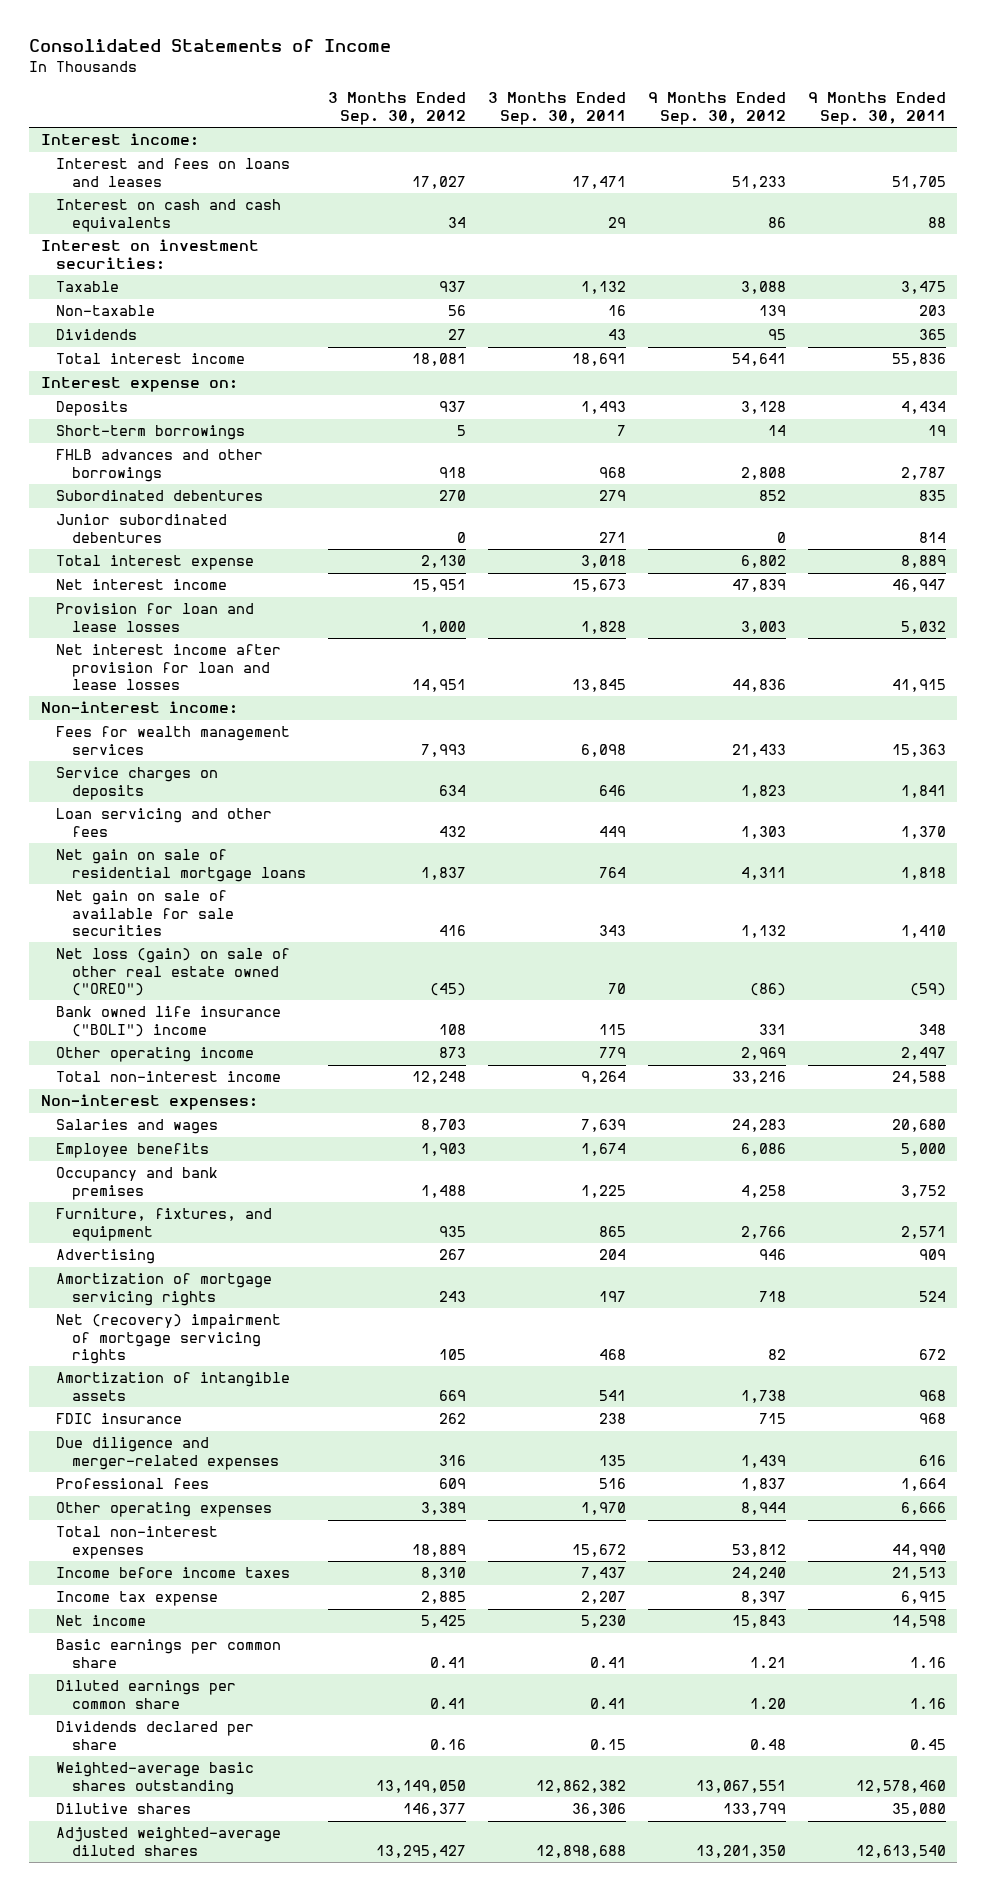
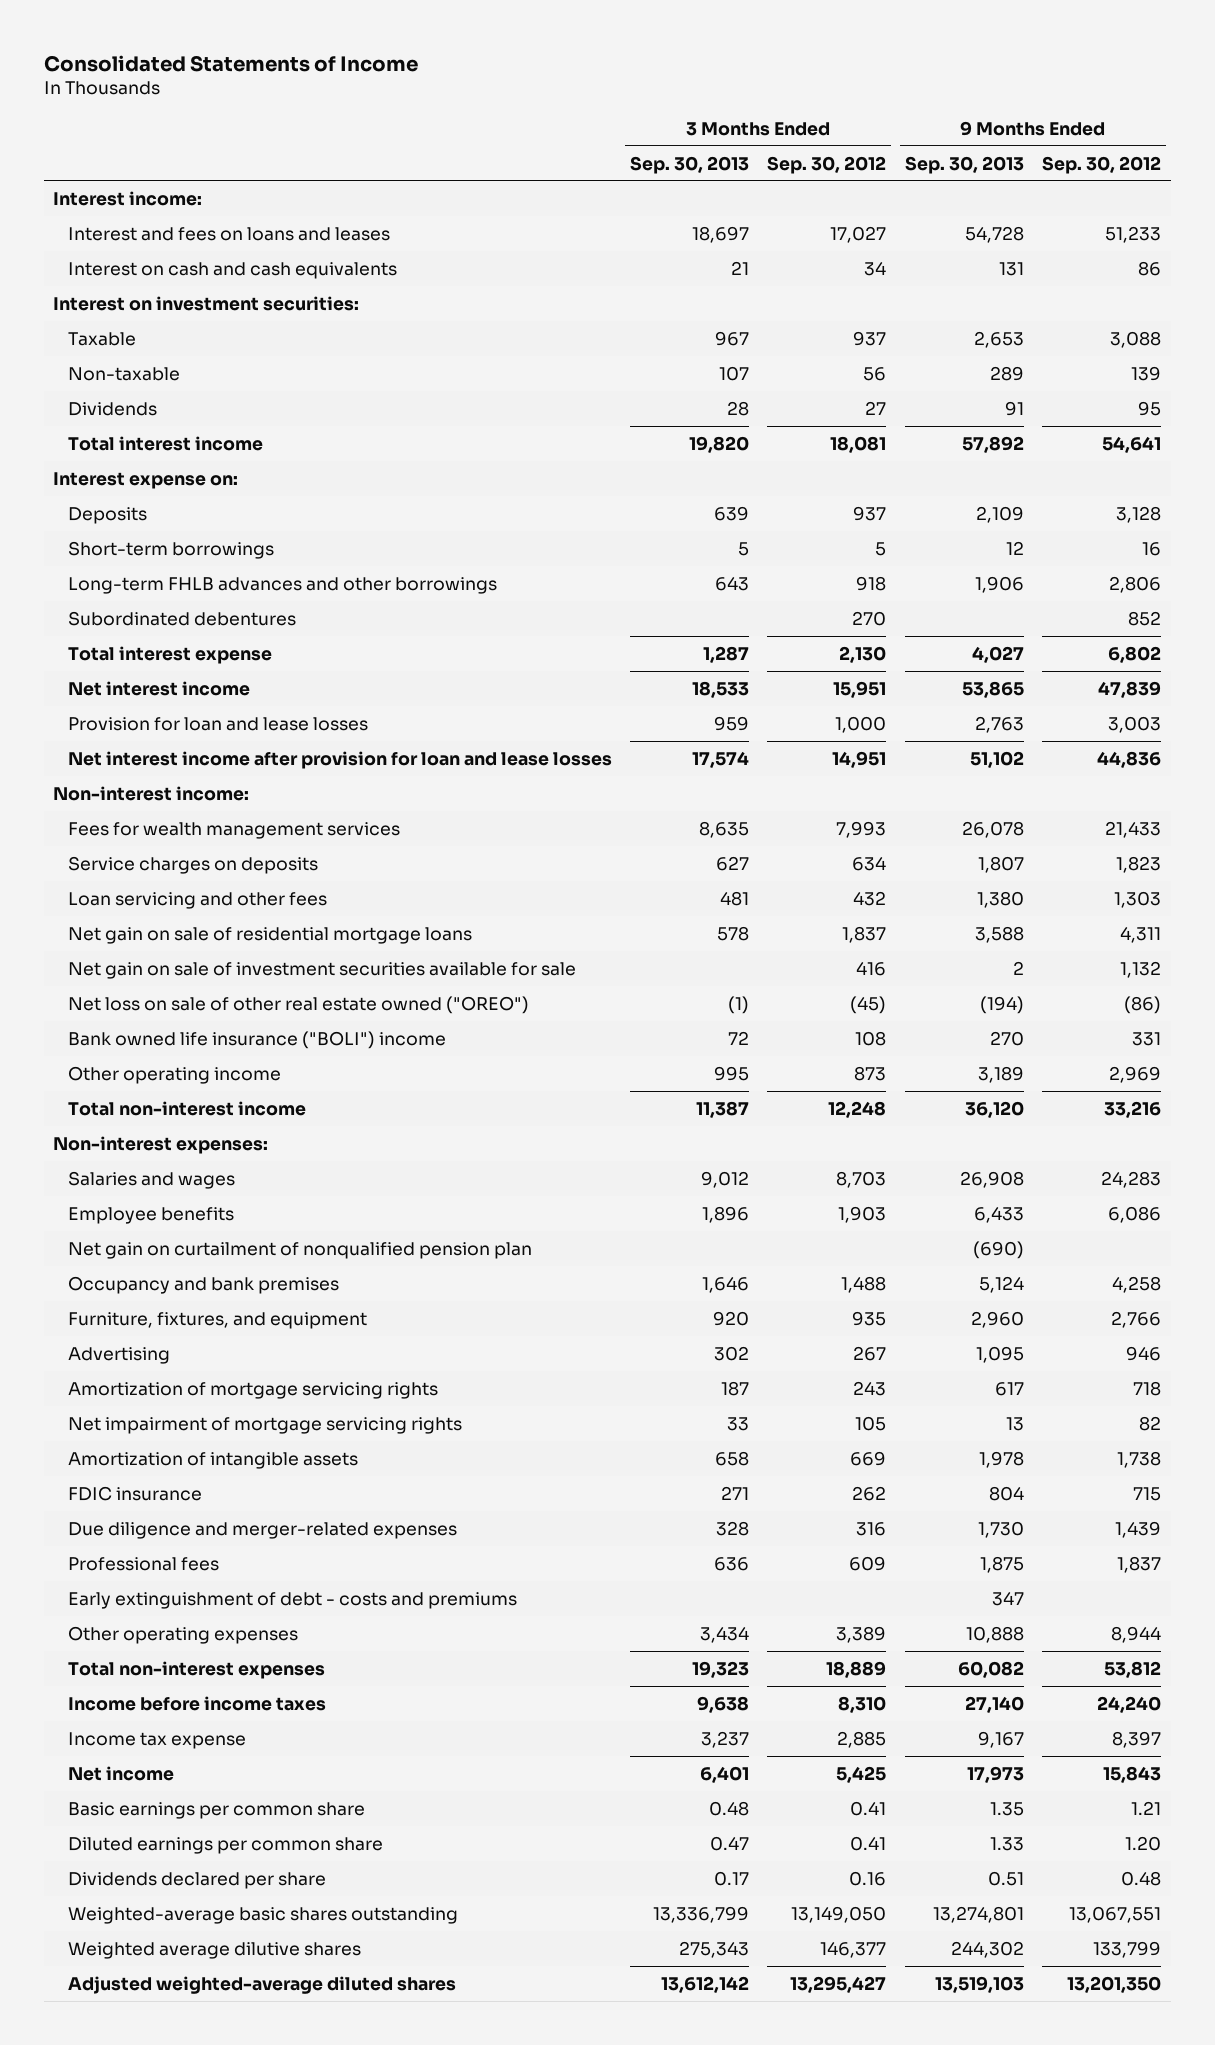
[487,92,626,125] 3 Months Ended Sep. 30, 2011 -> none
[808,92,947,125] 9 Months Ended Sep. 30, 2011 -> none
none -> [630,155,750,174] Sep. 30, 2013
none -> [904,155,1024,174] Sep. 30, 2013
[767,425,786,437] 14 -> [1142,541,1162,556] 16
[56,449,264,482] FHLB advances and other borrowings -> [67,576,497,594] Long-term FHLB advances and other borrowings
[740,466,786,480] 2,808 -> [1109,575,1162,593] 2,806
[56,514,228,543] Junior subordinated debentures -> none
[56,890,234,937] Net gain on sale of available for sale securities -> [67,961,576,979] Net gain on sale of investment securities available for sale
[56,948,291,997] Net loss (gain) on sale of other real estate owned ("OREO") -> [67,995,529,1014] Net loss on sale of other real estate owned ("OREO")
none -> [67,1241,532,1259] Net gain on curtailment of nonqualified pension plan
[56,1314,282,1365] Net (recovery) impairment of mortgage servicing rights -> [67,1416,462,1434] Net impairment of mortgage servicing rights
none -> [67,1591,517,1609] Early extinguishment of debt - costs and premiums
[56,1803,192,1815] Dilutive shares -> [67,1941,361,1959] Weighted average dilutive shares

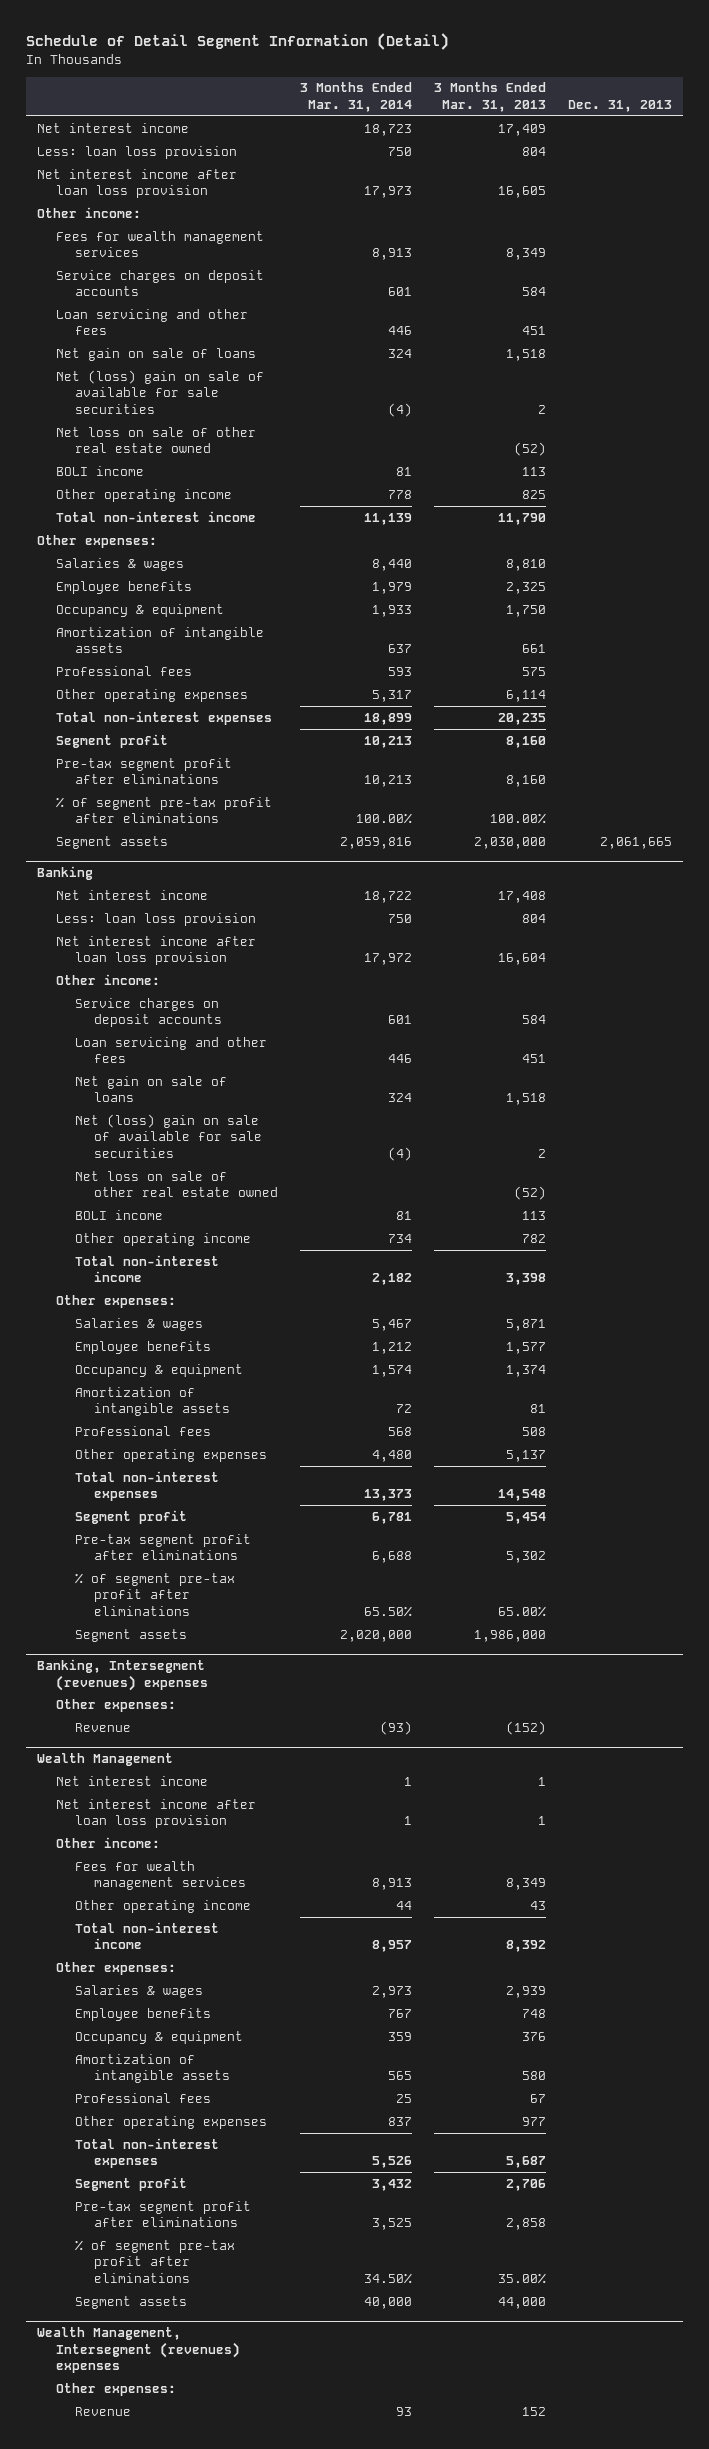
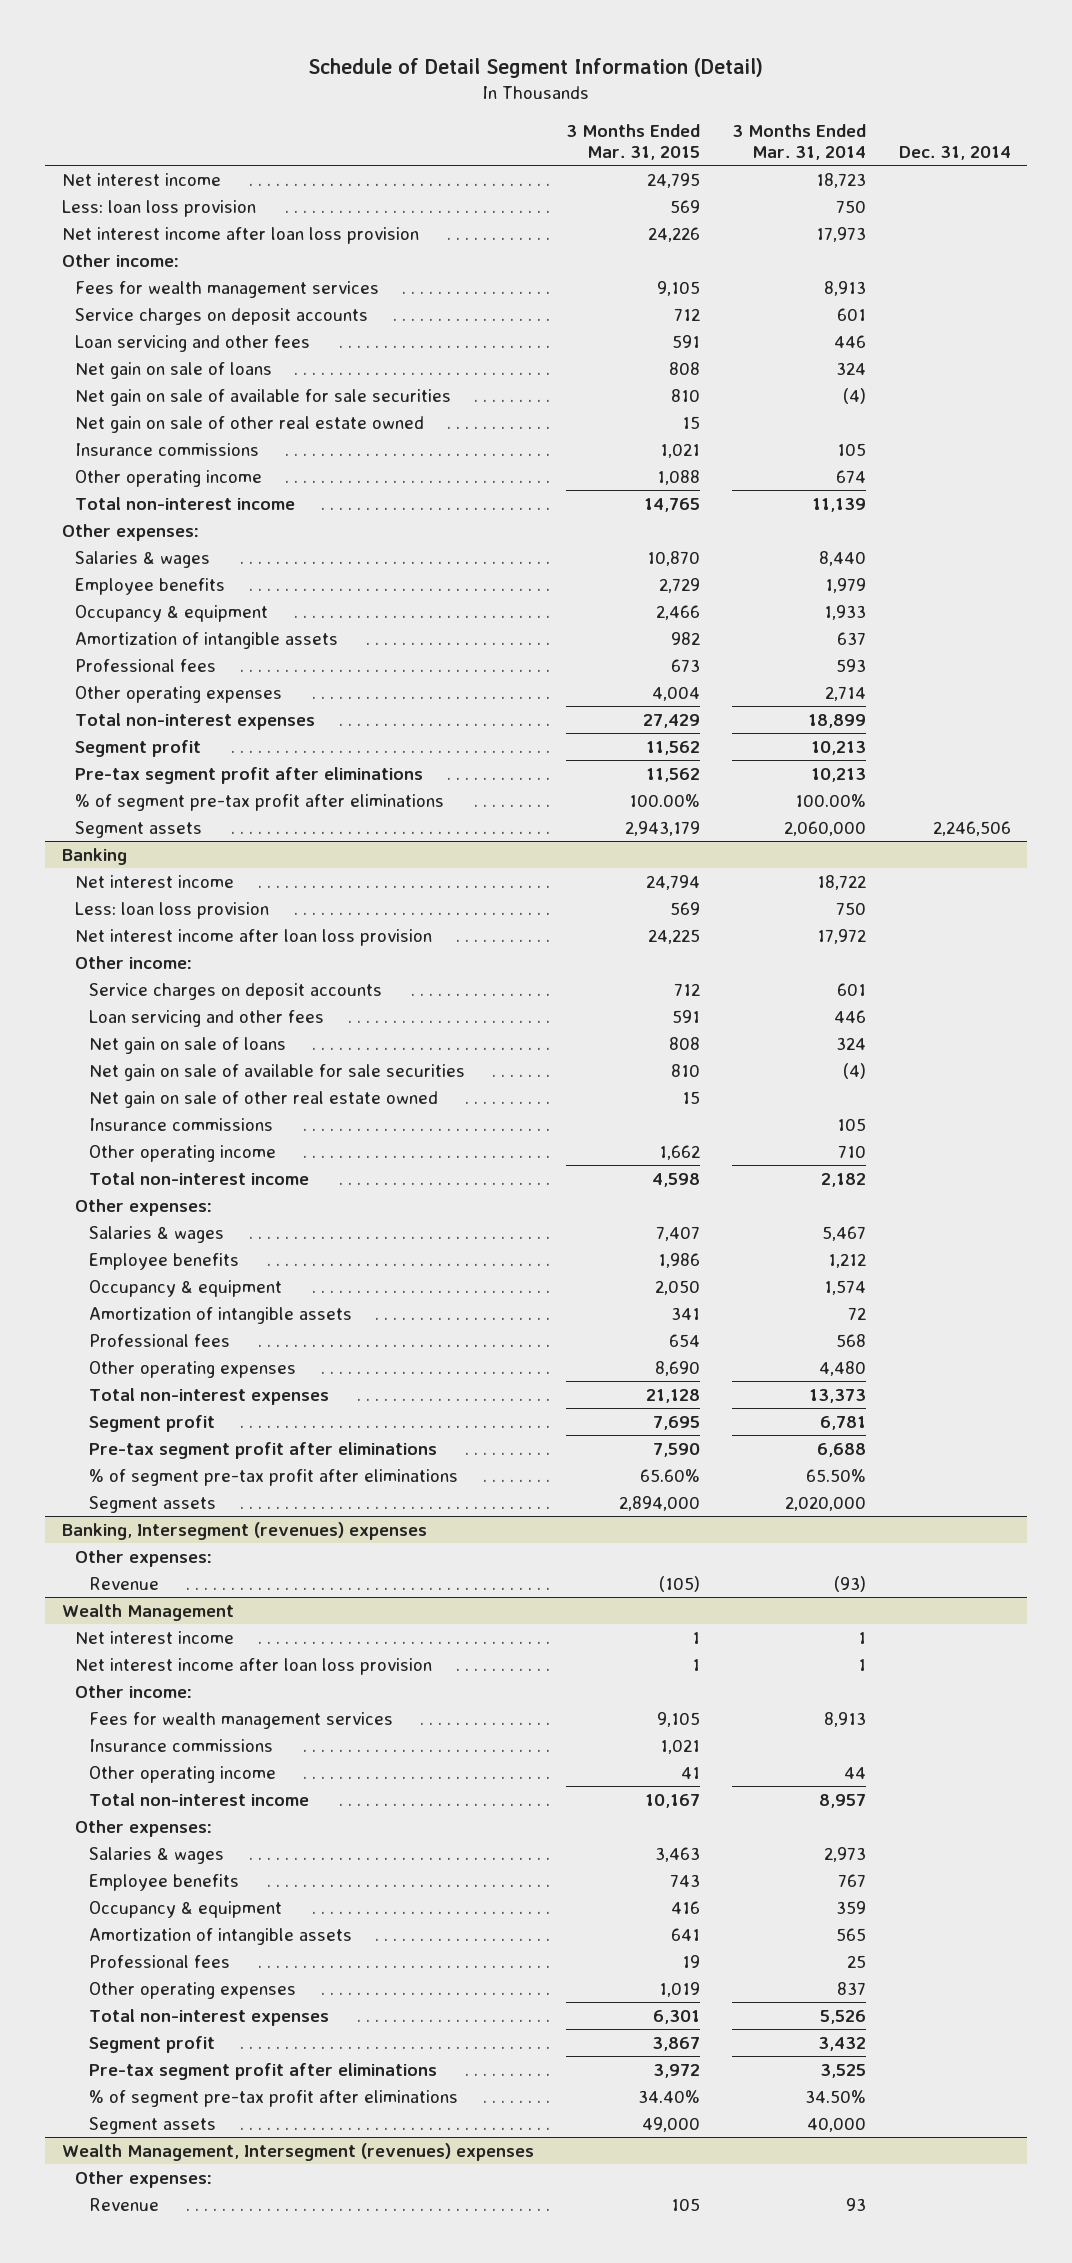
[434,82,547,112] 3 Months Ended Mar. 31, 2013 -> none
[568,99,673,112] Dec. 31, 2013 -> none
none -> [565,123,700,161] 3 Months Ended Mar. 31, 2015
none -> [898,146,1011,161] Dec. 31, 2014
[56,465,145,476] BOLI income -> none
[56,369,265,414] Net (loss) gain on sale of available for sale securities -> [75,388,452,406] Net gain on sale of available for sale securities
[56,426,257,454] Net loss on sale of other real estate owned -> [75,415,425,433] Net gain on sale of other real estate owned
none -> [75,442,260,456] Insurance commissions
[388,489,413,499] 778 -> [836,469,867,483] 674
[372,689,413,702] 5,317 -> [825,685,867,701] 2,714
[340,836,413,849] 2,059,816 -> [784,820,867,836] 2,060,000
[75,1209,164,1220] BOLI income -> none
[75,1113,263,1158] Net (loss) gain on sale of available for sale securities -> [89,1063,466,1081] Net gain on sale of available for sale securities
[75,1170,279,1198] Net loss on sale of other real estate owned -> [89,1090,439,1108] Net gain on sale of other real estate owned
none -> [89,1117,274,1131] Insurance commissions
[388,1233,413,1243] 734 -> [838,1144,867,1158] 710
none -> [89,1738,274,1752] Insurance commissions

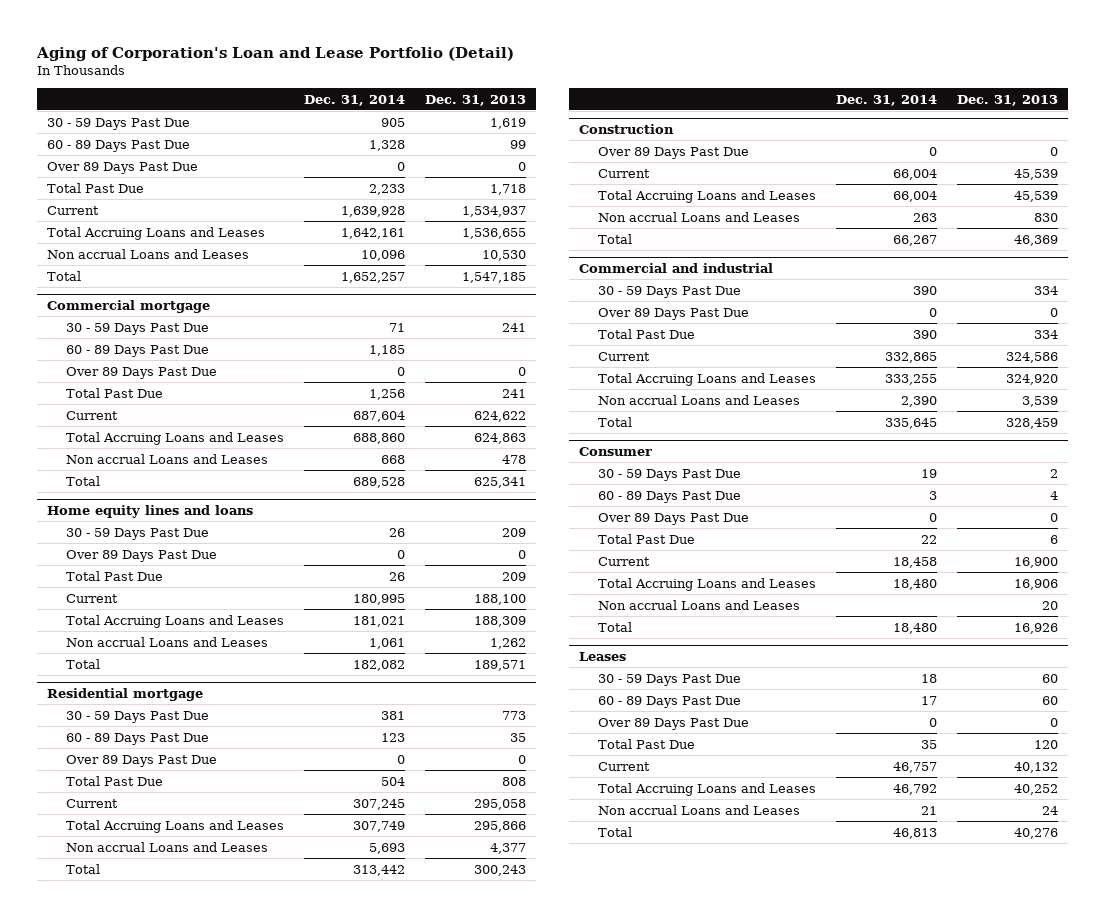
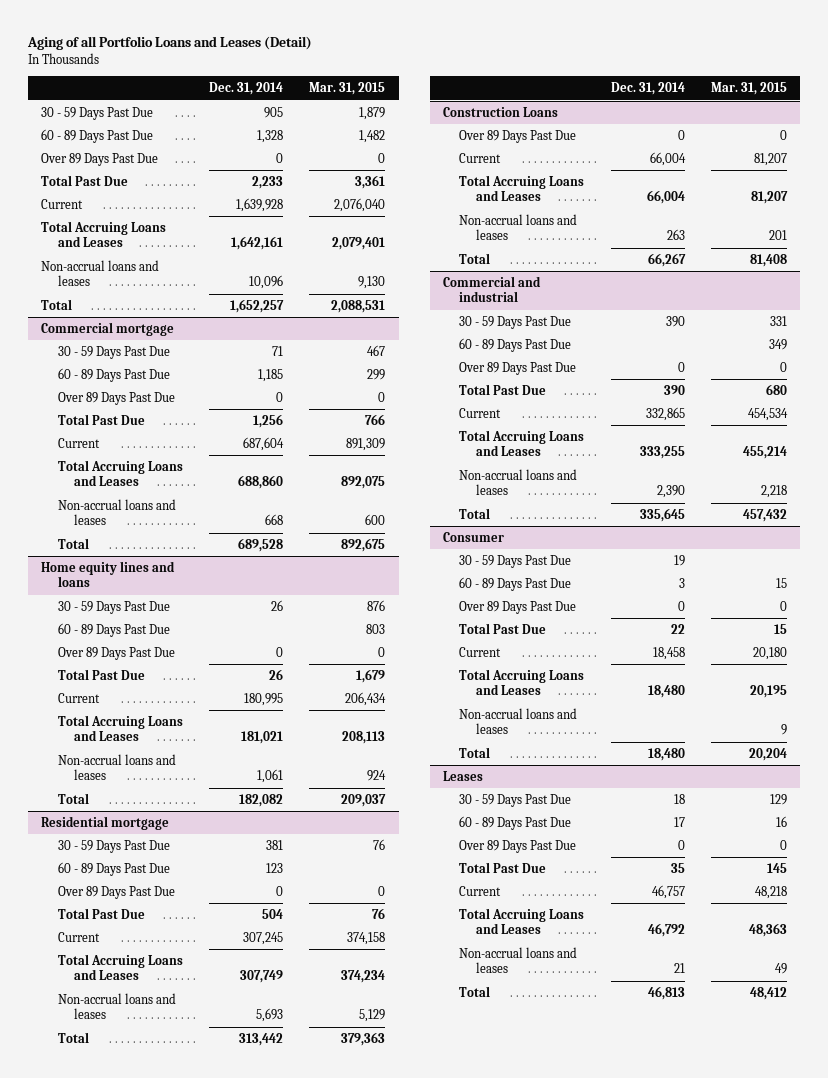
[36,46,515,61] Aging of Corporation's Loan and Lease Portfolio (Detail) -> [26,36,312,51] Aging of all Portfolio Loans and Leases (Detail)
[425,94,527,106] Dec. 31, 2013 -> none
none -> [309,82,386,96] Mar. 31, 2015
[47,248,250,259] Non accrual Loans and Leases -> [41,259,160,287] Non-accrual loans and leases
[66,453,269,464] Non accrual Loans and Leases -> [57,498,176,526] Non-accrual loans and leases
none -> [57,622,170,637] 60 - 89 Days Past Due
[66,636,269,647] Non accrual Loans and Leases -> [57,753,176,781] Non-accrual loans and leases
[66,841,269,852] Non accrual Loans and Leases -> [57,992,176,1020] Non-accrual loans and leases
[579,124,675,135] Construction -> [442,106,558,117] Construction Loans
[597,211,800,222] Non accrual Loans and Leases -> [459,213,578,241] Non-accrual loans and leases
none -> [459,337,572,352] 60 - 89 Days Past Due
[597,394,800,405] Non accrual Loans and Leases -> [459,468,578,496] Non-accrual loans and leases
[597,599,800,610] Non accrual Loans and Leases -> [459,707,578,735] Non-accrual loans and leases
[597,804,800,815] Non accrual Loans and Leases -> [459,946,578,974] Non-accrual loans and leases

